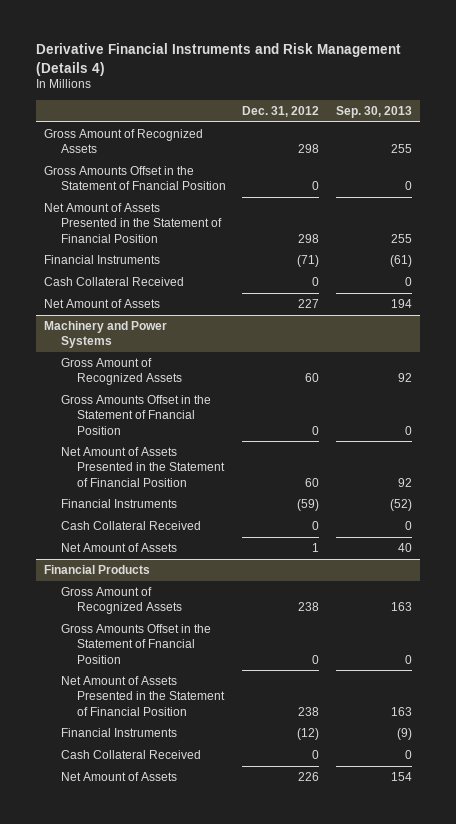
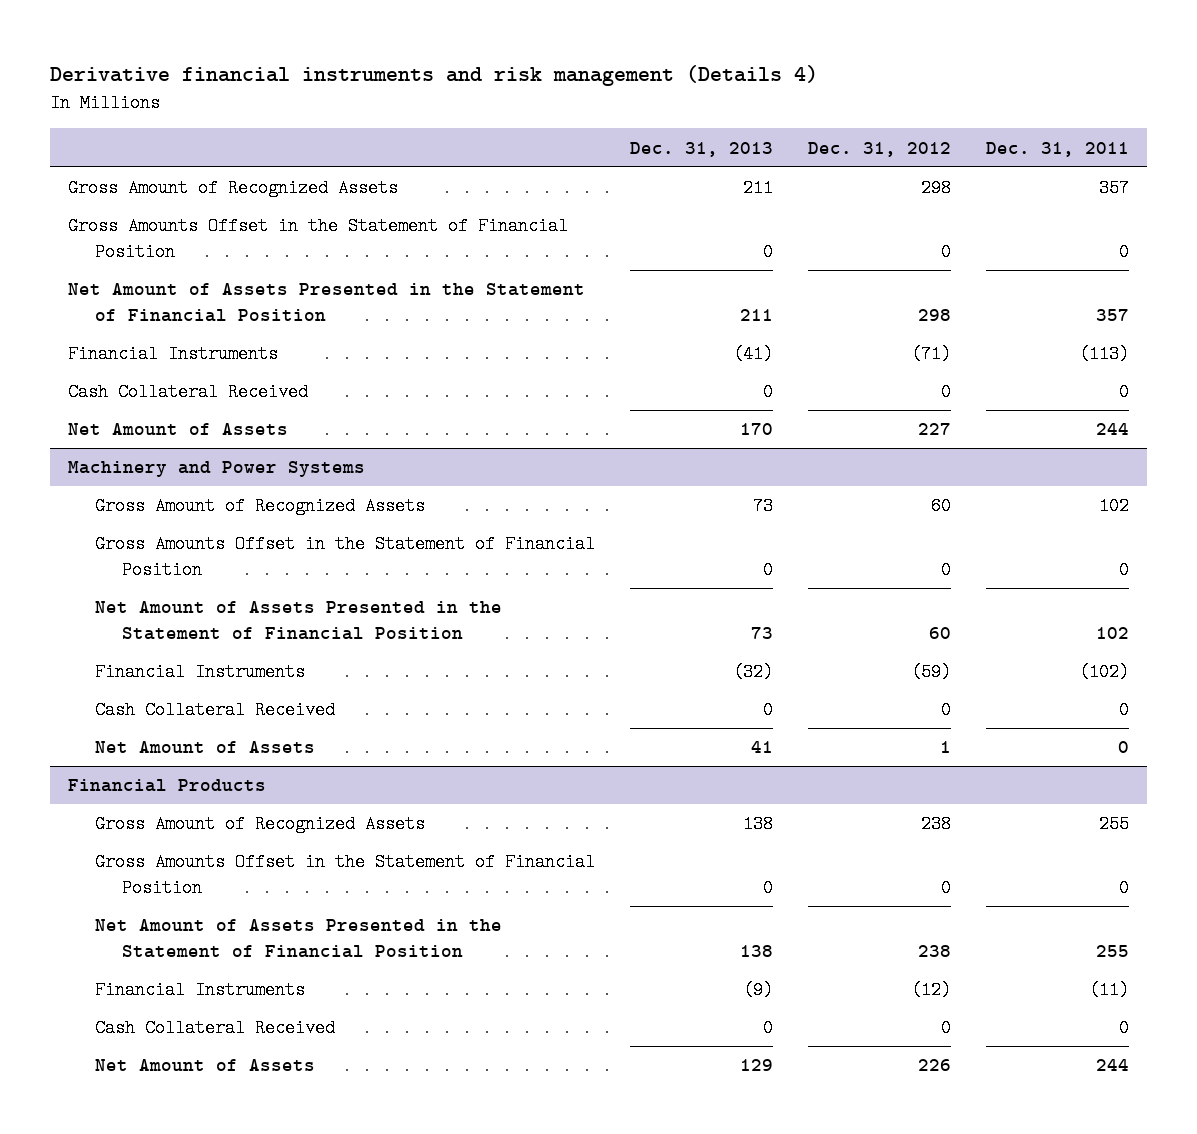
[35,43,401,76] Derivative Financial Instruments and Risk Management (Details 4) -> [50,65,819,87] Derivative financial instruments and risk management (Details 4)
[335,106,412,119] Sep. 30, 2013 -> none
none -> [629,141,773,157] Dec. 31, 2013
none -> [986,141,1130,157] Dec. 31, 2011
[44,165,226,191] Gross Amounts Offset in the Statement of Fnancial Position -> [67,217,568,262] Gross Amounts Offset in the Statement of Financial Position
[60,394,211,435] Gross Amounts Offset in the Statement of Fnancial Position -> [94,535,595,580] Gross Amounts Offset in the Statement of Financial Position
[60,623,211,664] Gross Amounts Offset in the Statement of Fnancial Position -> [94,853,595,898] Gross Amounts Offset in the Statement of Financial Position

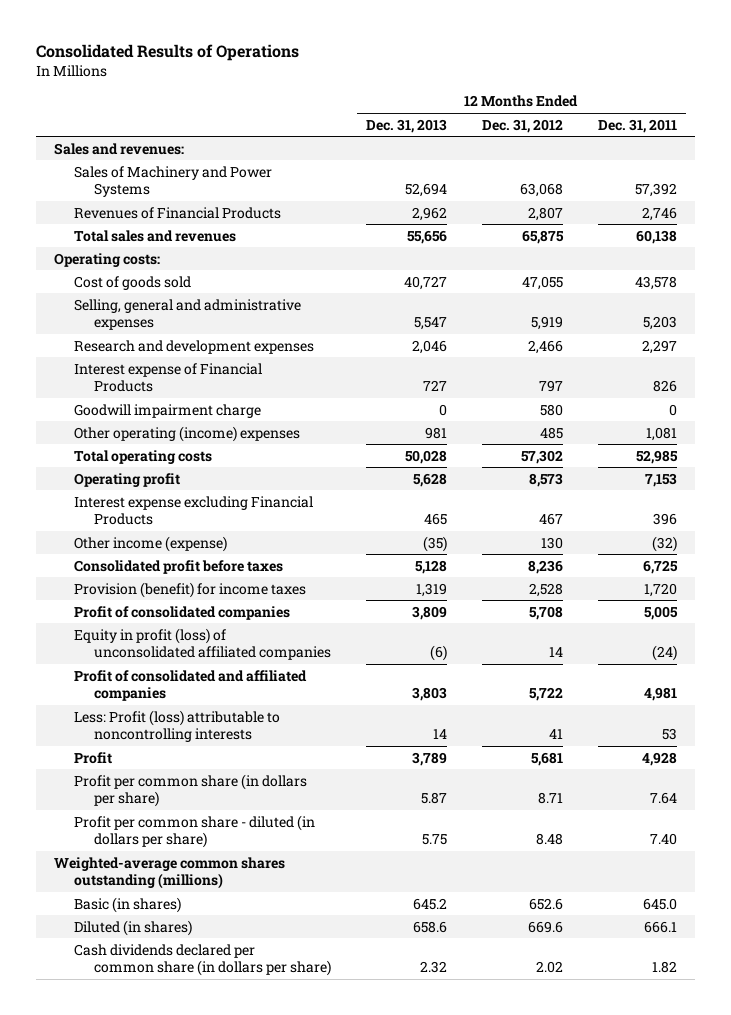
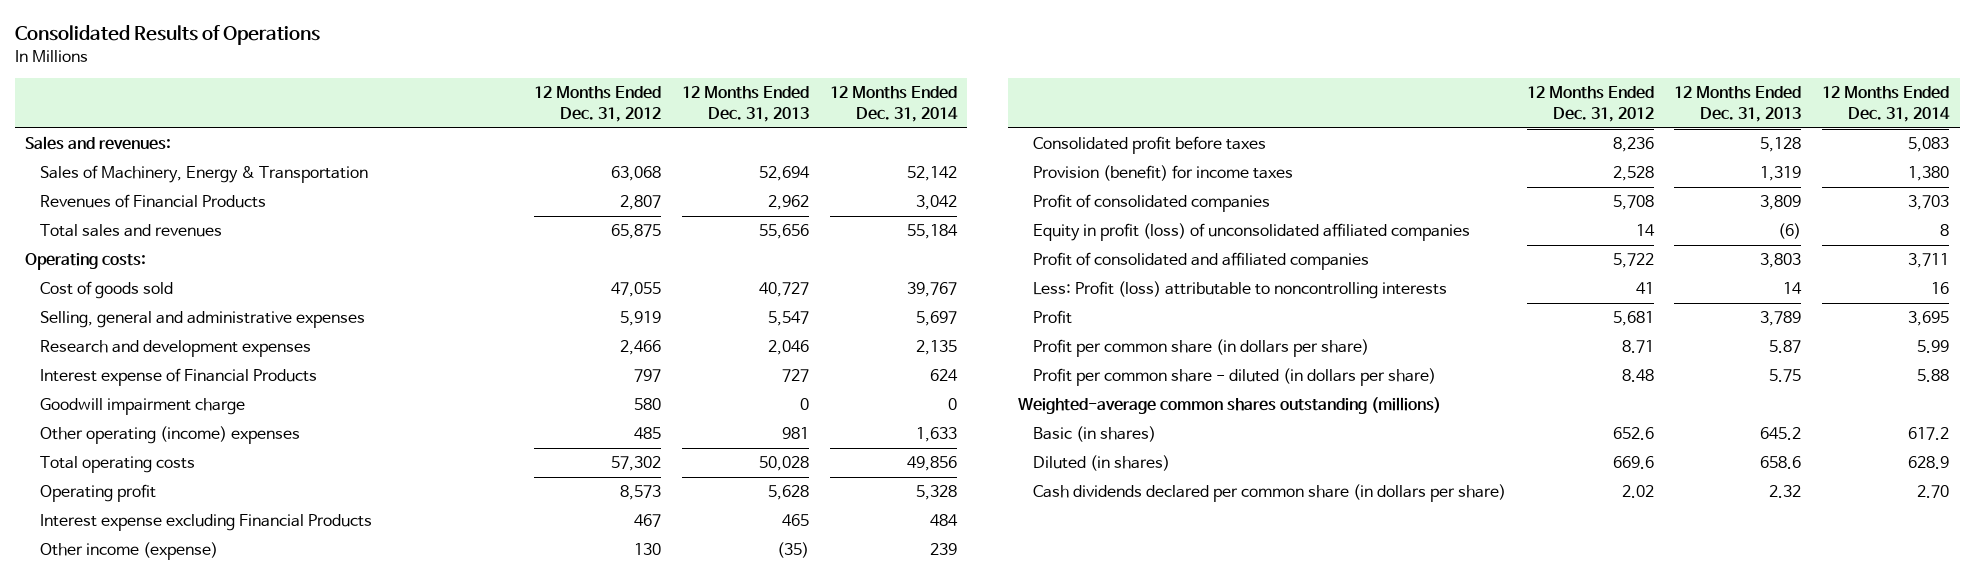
[598,118,678,133] Dec. 31, 2011 -> none
none -> [829,86,958,123] 12 Months Ended Dec. 31, 2014
[73,165,272,197] Sales of Machinery and Power Systems -> [40,165,369,184] Sales of Machinery, Energy & Transportation

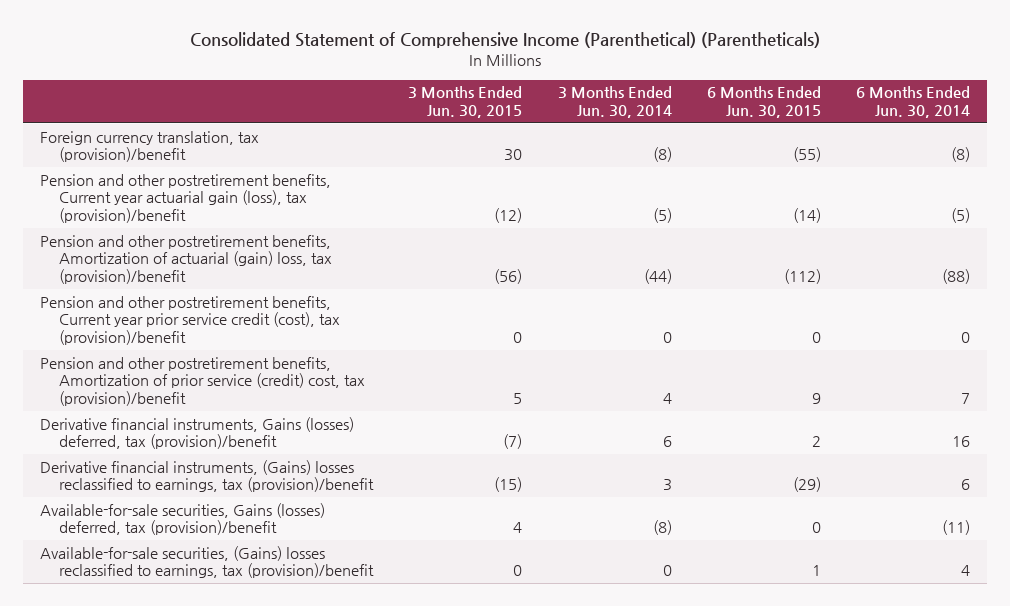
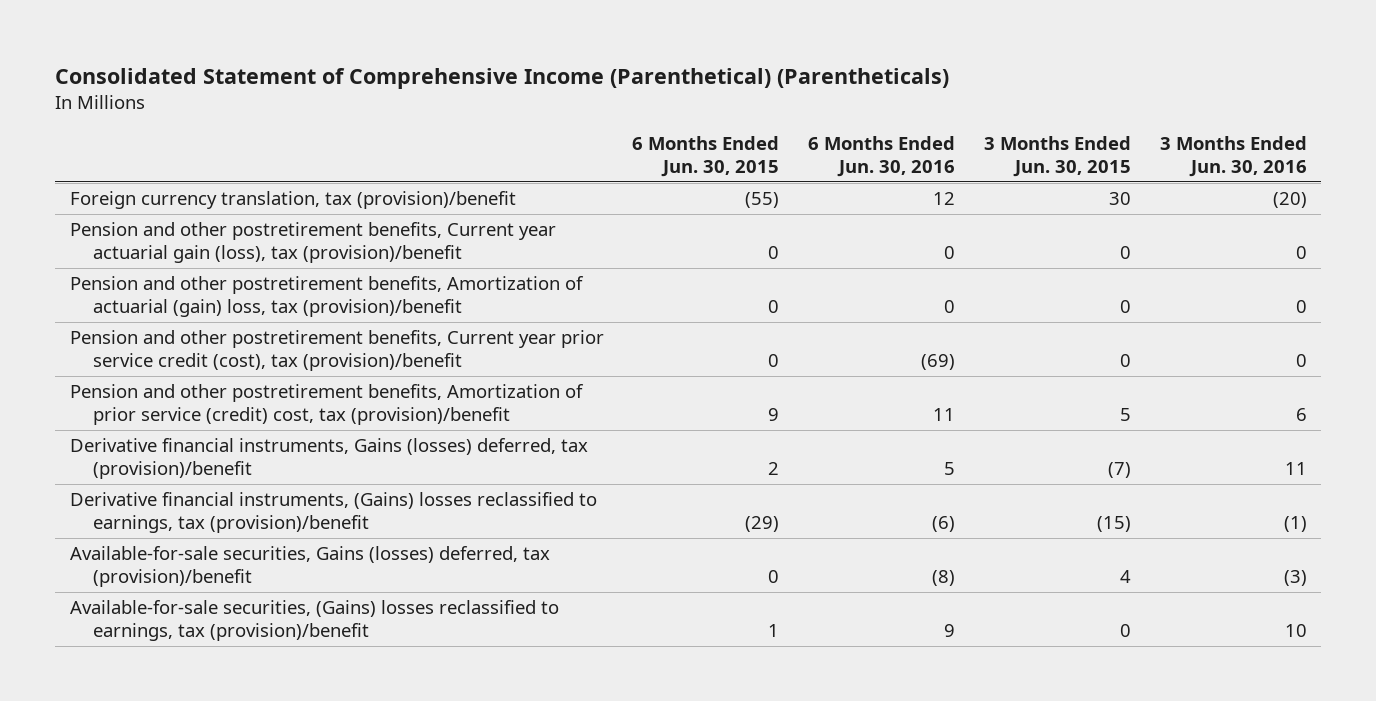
[557,86,672,119] 3 Months Ended Jun. 30, 2014 -> none
[855,86,970,119] 6 Months Ended Jun. 30, 2014 -> none
none -> [808,136,956,177] 6 Months Ended Jun. 30, 2016
none -> [1159,136,1307,177] 3 Months Ended Jun. 30, 2016
[494,208,523,224] (12) -> [1119,246,1131,260] 0
[792,208,821,224] (14) -> [768,246,780,260] 0
[494,269,523,285] (56) -> [1119,300,1131,314] 0
[783,269,821,285] (112) -> [768,300,780,314] 0

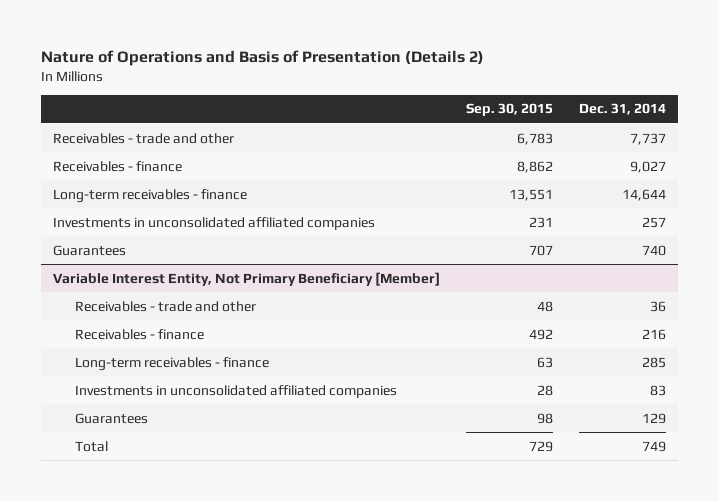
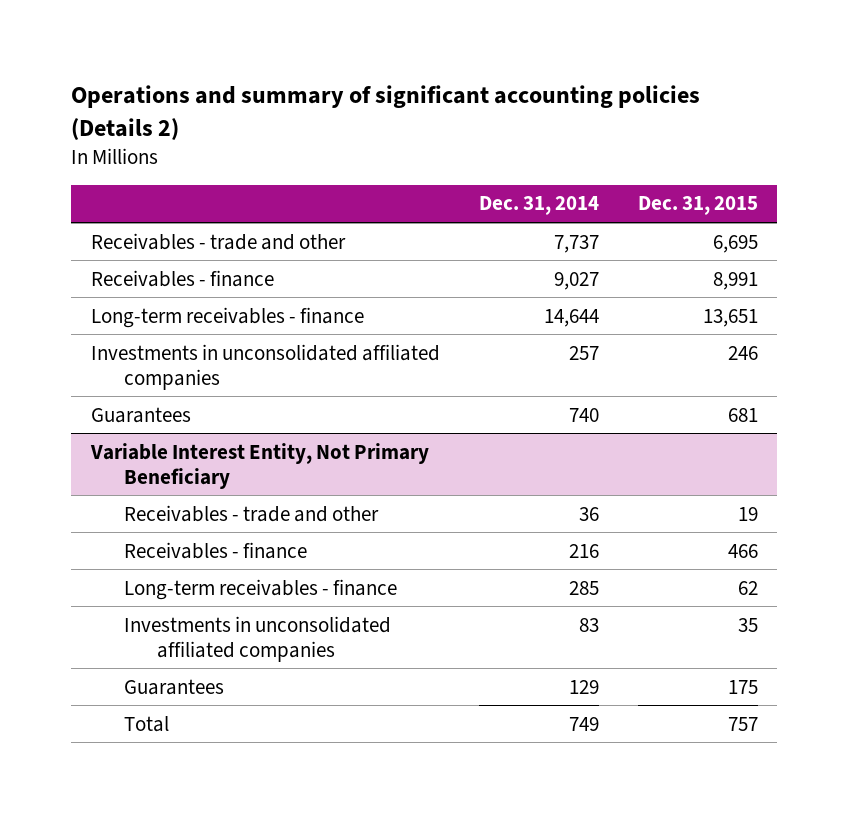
[40,50,484,67] Nature of Operations and Basis of Presentation (Details 2) -> [70,85,700,140] Operations and summary of significant accounting policies (Details 2)
[465,103,553,117] Sep. 30, 2015 -> none
none -> [637,196,758,216] Dec. 31, 2015
[53,271,441,286] Variable Interest Entity, Not Primary Beneficiary [Member] -> [89,442,429,489] Variable Interest Entity, Not Primary Beneficiary

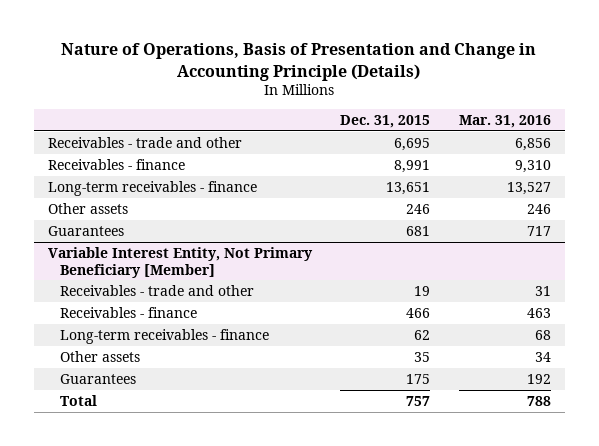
[70,85,700,140] Operations and summary of significant accounting policies (Details 2) -> [61,43,537,81] Nature of Operations, Basis of Presentation and Change in Accounting Principle (Details)
[478,196,599,216] Dec. 31, 2014 -> none
none -> [458,114,551,128] Mar. 31, 2016
[90,343,440,390] Investments in unconsolidated affiliated companies -> [48,202,129,214] Other assets
[89,442,429,489] Variable Interest Entity, Not Primary Beneficiary -> [48,246,314,278] Variable Interest Entity, Not Primary Beneficiary [Member]
[123,615,391,662] Investments in unconsolidated affiliated companies -> [60,350,141,362] Other assets

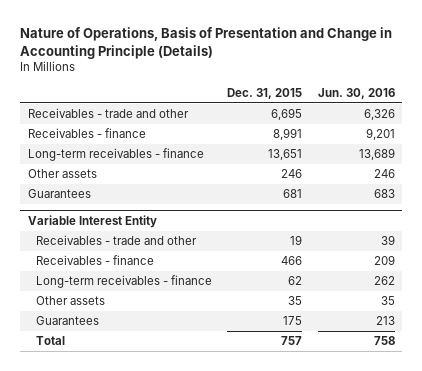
[458,114,551,128] Mar. 31, 2016 -> none
none -> [317,87,395,99] Jun. 30, 2016
[48,246,314,278] Variable Interest Entity, Not Primary Beneficiary [Member] -> [27,215,157,229] Variable Interest Entity

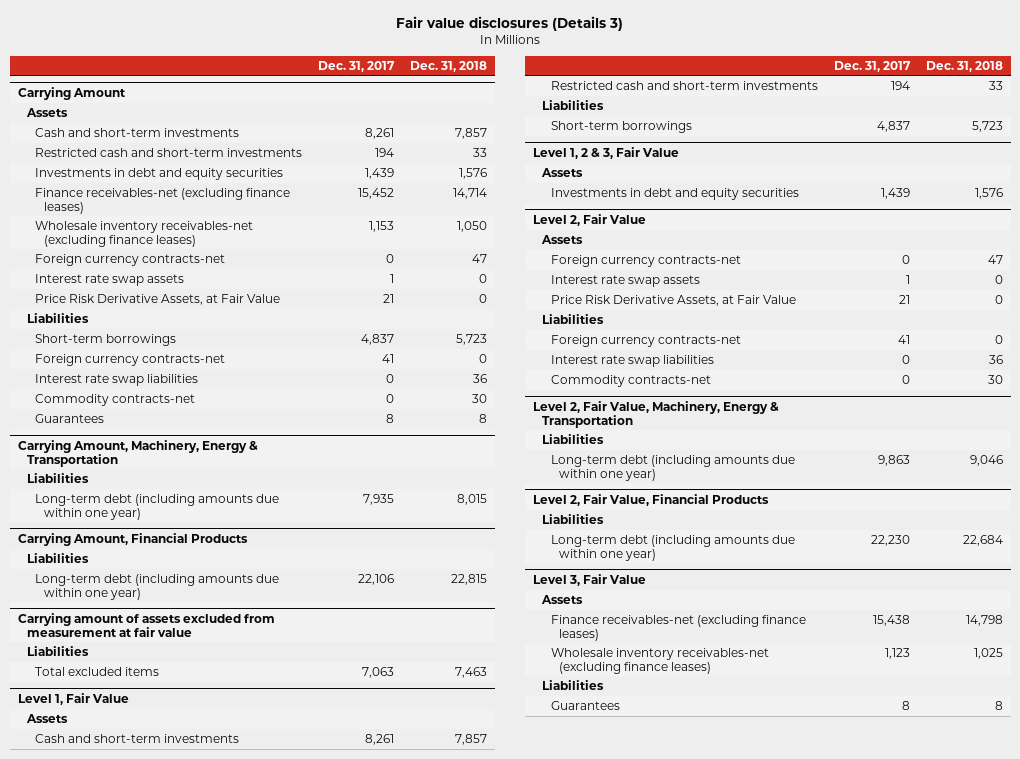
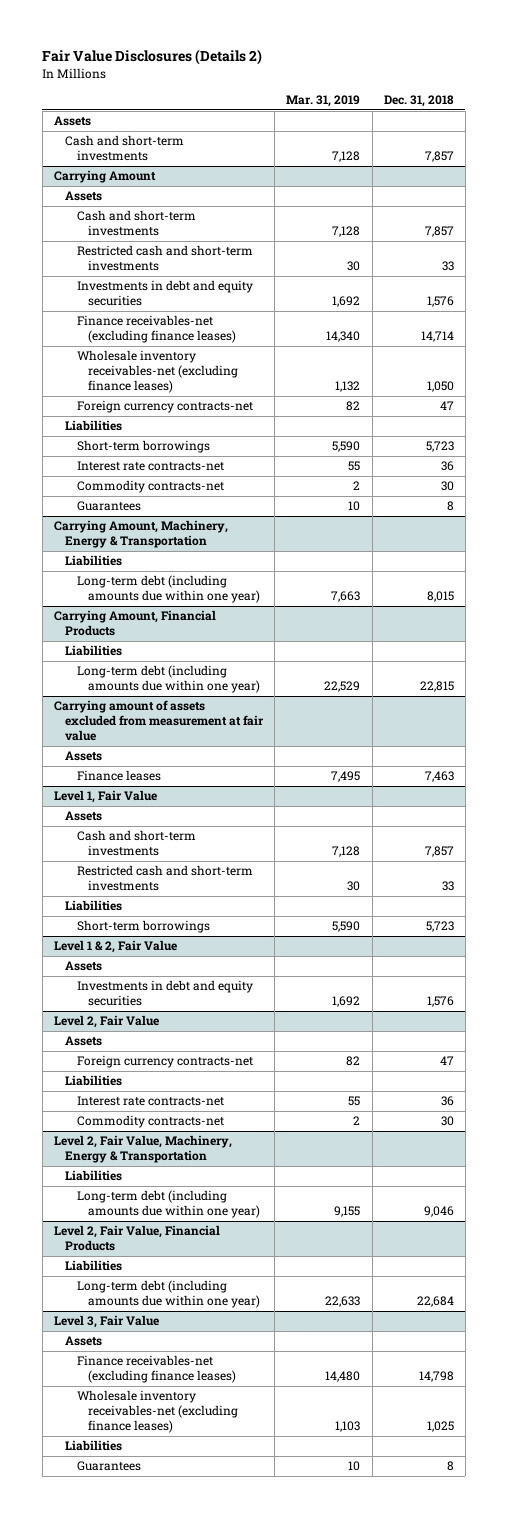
[396,15,624,31] Fair value disclosures (Details 3) -> [42,49,263,66] Fair Value Disclosures (Details 2)
[318,60,396,72] Dec. 31, 2017 -> none
none -> [286,95,361,108] Mar. 31, 2019
none -> [53,116,91,127] Assets
none -> [65,135,185,162] Cash and short-term investments
[35,273,185,286] Interest rate swap assets -> none
[35,293,281,305] Price Risk Derivative Assets, at Fair Value -> none
[35,353,226,366] Foreign currency contracts-net -> none
[35,373,199,386] Interest rate swap liabilities -> [76,461,224,472] Interest rate contracts-net
[26,645,89,656] Liabilities -> none
none -> [65,751,103,762] Assets
[35,666,160,676] Total excluded items -> [76,770,161,782] Finance leases
[532,146,679,159] Level 1, 2 & 3, Fair Value -> [53,940,177,954] Level 1 & 2, Fair Value
[550,274,700,287] Interest rate swap assets -> none
[550,294,796,306] Price Risk Derivative Assets, at Fair Value -> none
[550,334,741,347] Foreign currency contracts-net -> none
[550,354,714,367] Interest rate swap liabilities -> [76,1096,224,1107] Interest rate contracts-net

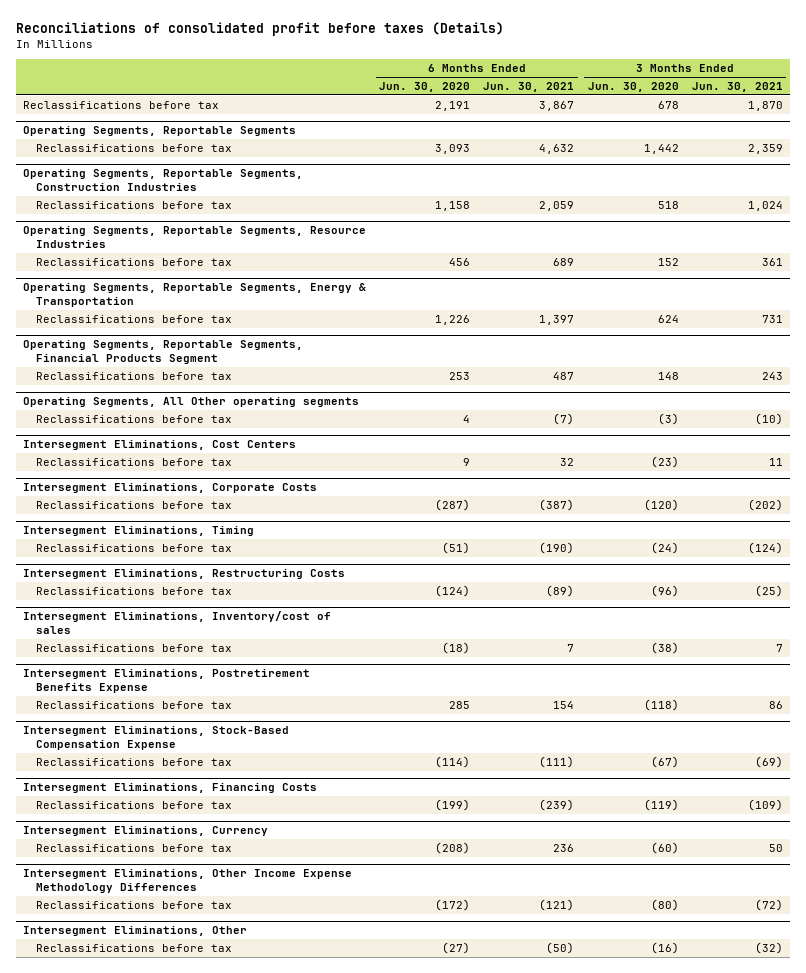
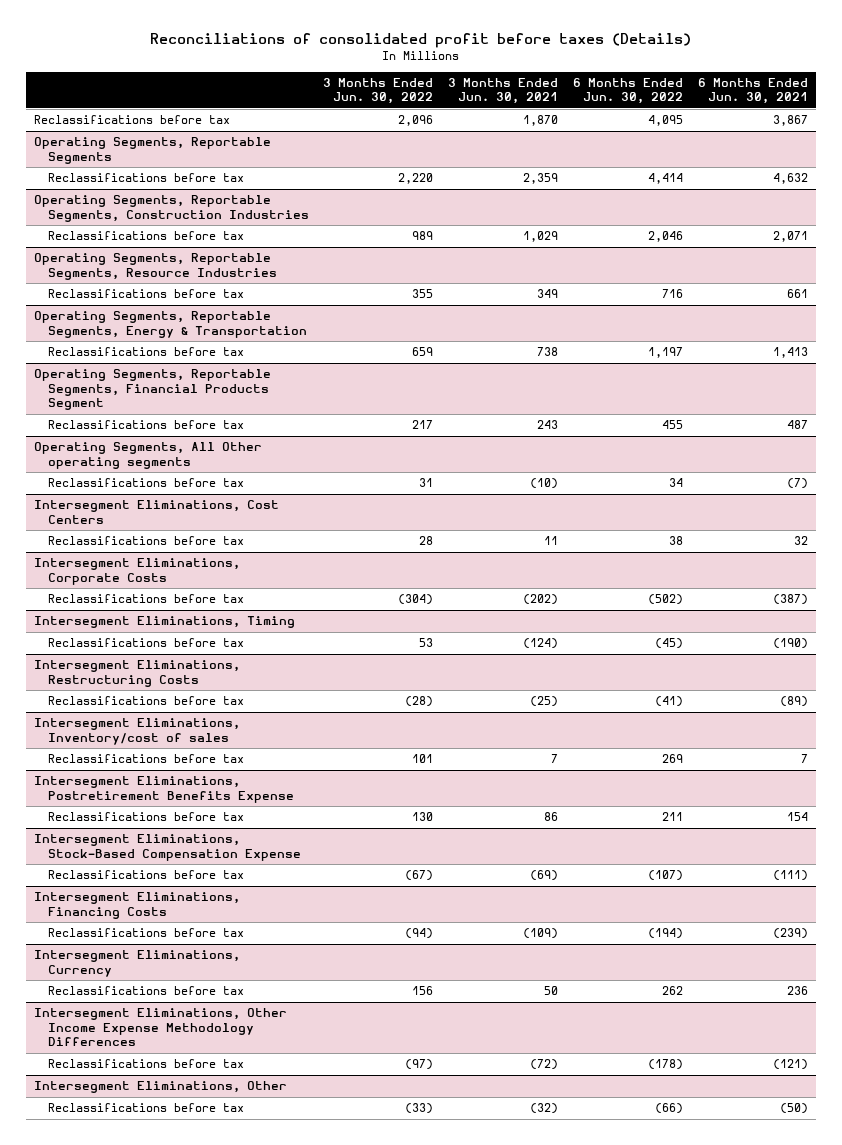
[379,82,471,93] Jun. 30, 2020 -> none
[587,82,679,93] Jun. 30, 2020 -> none
none -> [323,78,434,105] 3 Months Ended Jun. 30, 2022
none -> [573,78,684,105] 6 Months Ended Jun. 30, 2022
[539,200,575,211] 2,059 -> [773,231,809,243] 2,071
[747,200,783,211] 1,024 -> [523,231,559,243] 1,029
[553,257,575,266] 689 -> [787,289,809,299] 661
[761,257,783,266] 361 -> [537,289,559,299] 349
[539,314,575,325] 1,397 -> [773,347,809,359] 1,413
[761,314,783,323] 731 -> [537,347,559,357] 738

